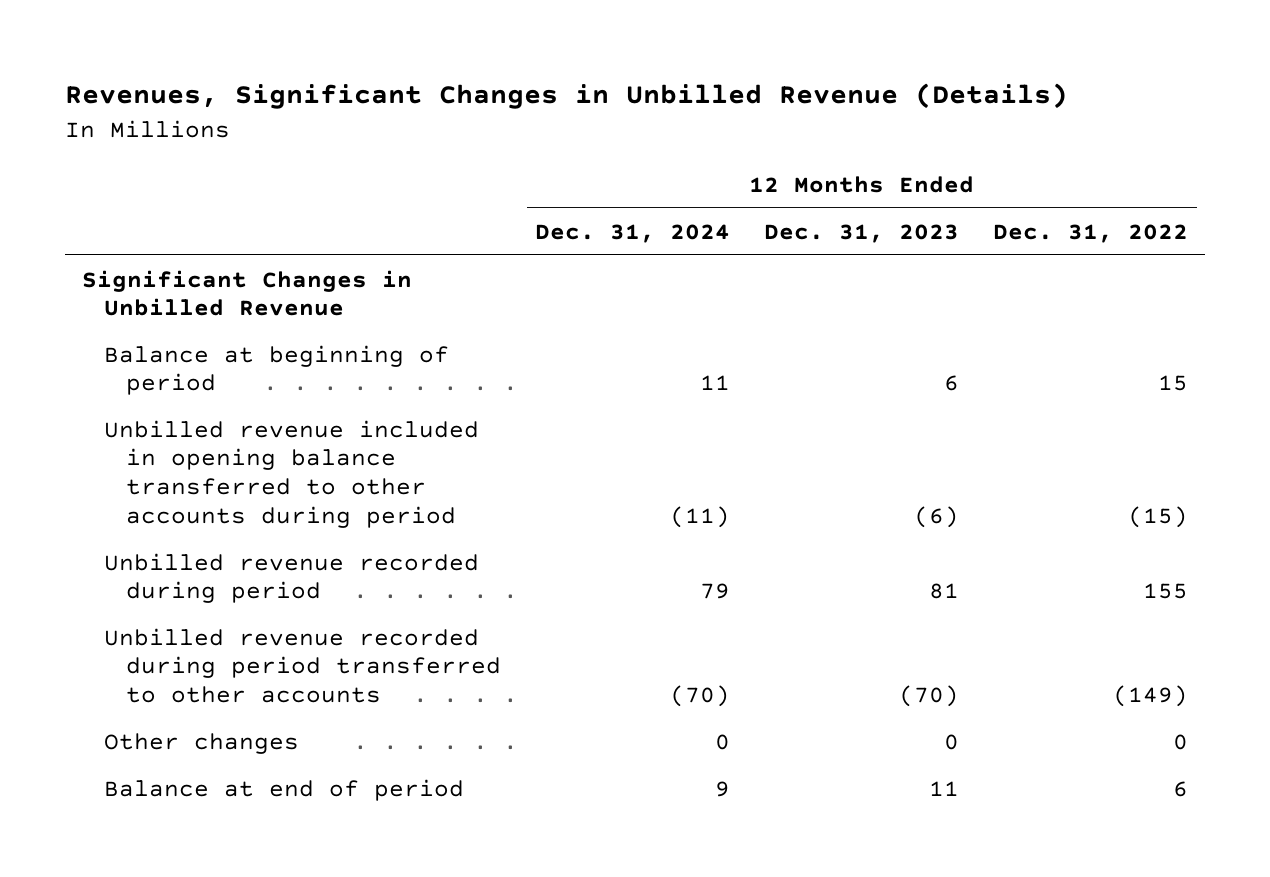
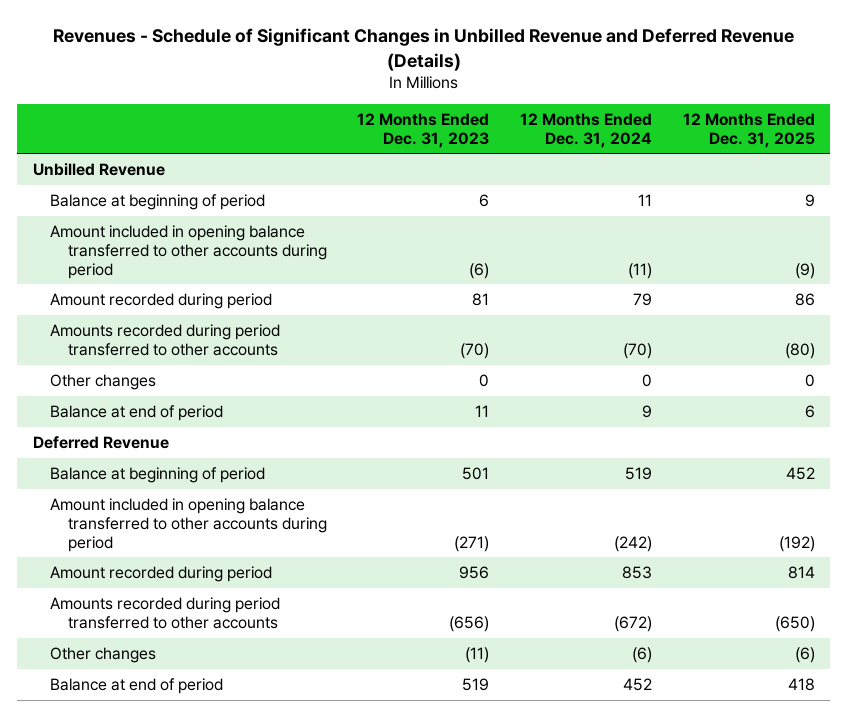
[64,83,1068,110] Revenues, Significant Changes in Unbilled Revenue (Details) -> [52,28,794,71] Revenues - Schedule of Significant Changes in Unbilled Revenue and Deferred Revenue (Details)
[993,223,1189,243] Dec. 31, 2022 -> none
none -> [682,112,815,148] 12 Months Ended Dec. 31, 2025
[81,269,412,317] Significant Changes in Unbilled Revenue -> none
none -> [32,162,165,176] Unbilled Revenue
[104,419,480,529] Unbilled revenue included in opening balance transferred to other accounts during period -> [50,224,327,279] Amount included in opening balance transferred to other accounts during period
[104,552,480,604] Unbilled revenue recorded during period -> [50,292,273,309] Amount recorded during period
[104,627,502,704] Unbilled revenue recorded during period transferred to other accounts -> [50,323,281,356] Amounts recorded during period transferred to other accounts
none -> [32,435,169,449] Deferred Revenue
none -> [50,466,266,483] Balance at beginning of period
none -> [50,497,327,552] Amount included in opening balance transferred to other accounts during period
none -> [50,565,273,582] Amount recorded during period
none -> [50,596,281,629] Amounts recorded during period transferred to other accounts
none -> [50,646,157,663] Other changes
none -> [50,677,224,694] Balance at end of period

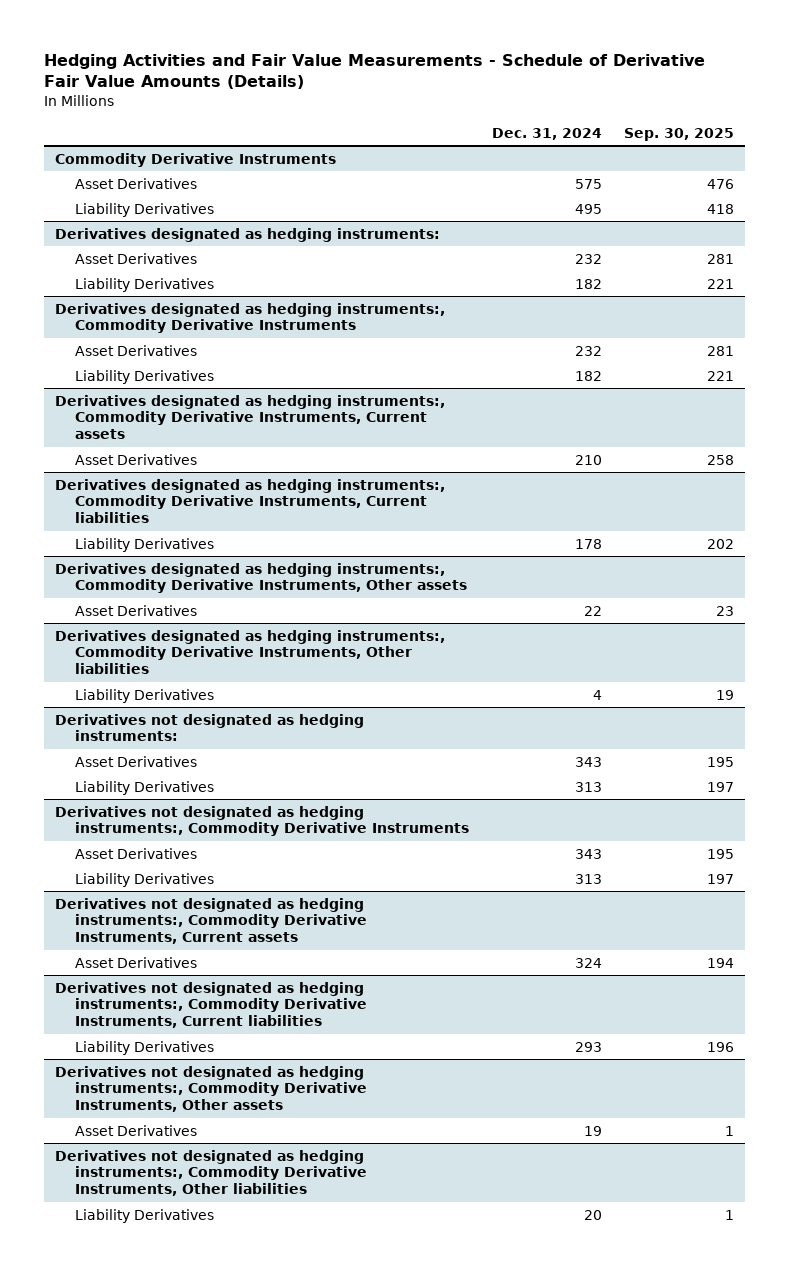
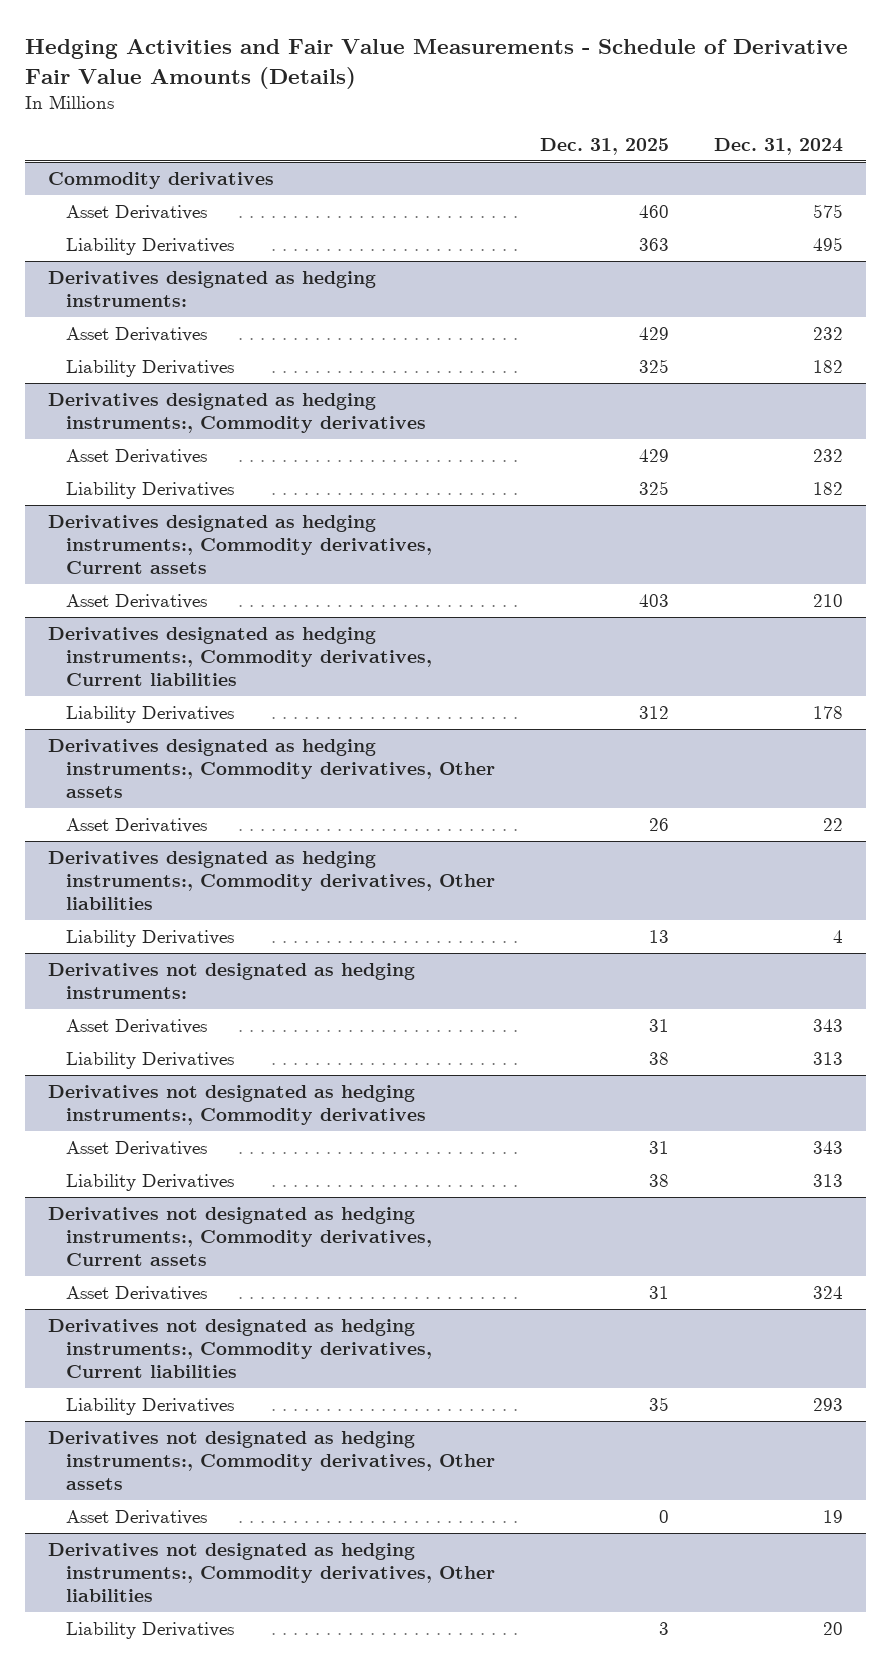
[623,127,734,141] Sep. 30, 2025 -> none
none -> [540,137,670,155] Dec. 31, 2025
[55,152,337,167] Commodity Derivative Instruments -> [47,171,274,189] Commodity derivatives
[55,302,446,334] Derivatives designated as hedging instruments:, Commodity Derivative Instruments -> [47,392,427,434] Derivatives designated as hedging instruments:, Commodity derivatives
[55,394,446,439] Derivatives designated as hedging instruments:, Commodity Derivative Instruments, Current assets -> [47,514,433,575] Derivatives designated as hedging instruments:, Commodity derivatives, Current assets
[55,478,446,523] Derivatives designated as hedging instruments:, Commodity Derivative Instruments, Current liabilities -> [47,626,433,687] Derivatives designated as hedging instruments:, Commodity derivatives, Current liabilities
[55,562,468,594] Derivatives designated as hedging instruments:, Commodity Derivative Instruments, Other assets -> [47,738,496,799] Derivatives designated as hedging instruments:, Commodity derivatives, Other assets
[55,629,446,674] Derivatives designated as hedging instruments:, Commodity Derivative Instruments, Other liabilities -> [47,850,496,911] Derivatives designated as hedging instruments:, Commodity derivatives, Other liabilities
[55,805,470,837] Derivatives not designated as hedging instruments:, Commodity Derivative Instruments -> [47,1084,427,1126] Derivatives not designated as hedging instruments:, Commodity derivatives
[55,897,368,944] Derivatives not designated as hedging instruments:, Commodity Derivative Instruments, Current assets -> [47,1206,433,1267] Derivatives not designated as hedging instruments:, Commodity derivatives, Current assets
[55,981,368,1028] Derivatives not designated as hedging instruments:, Commodity Derivative Instruments, Current liabilities -> [47,1318,433,1379] Derivatives not designated as hedging instruments:, Commodity derivatives, Current liabilities
[55,1065,368,1112] Derivatives not designated as hedging instruments:, Commodity Derivative Instruments, Other assets -> [47,1430,496,1491] Derivatives not designated as hedging instruments:, Commodity derivatives, Other assets
[55,1149,368,1196] Derivatives not designated as hedging instruments:, Commodity Derivative Instruments, Other liabilities -> [47,1542,496,1603] Derivatives not designated as hedging instruments:, Commodity derivatives, Other liabilities

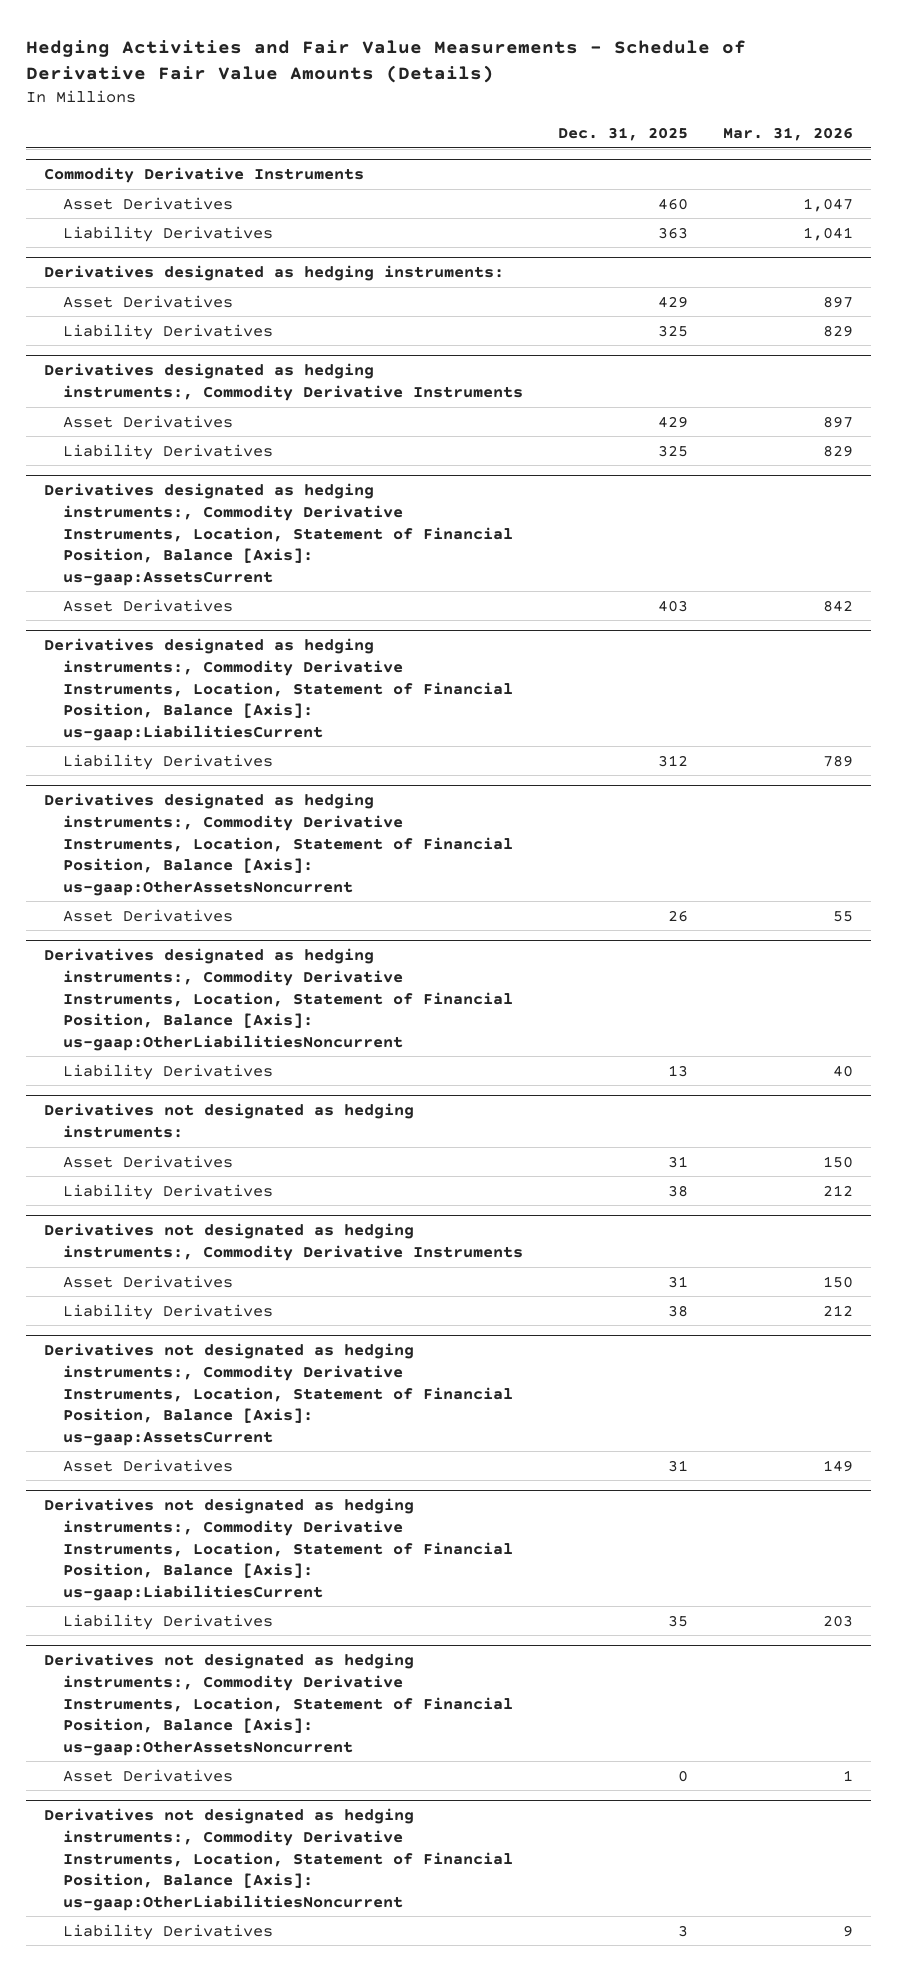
[714,137,844,155] Dec. 31, 2024 -> none
none -> [723,127,854,142] Mar. 31, 2026
[47,171,274,189] Commodity derivatives -> [43,167,364,184] Commodity Derivative Instruments
[47,392,427,434] Derivatives designated as hedging instruments:, Commodity derivatives -> [43,363,524,402] Derivatives designated as hedging instruments:, Commodity Derivative Instruments
[47,514,433,575] Derivatives designated as hedging instruments:, Commodity derivatives, Current assets -> none
none -> [43,483,514,586] Derivatives designated as hedging instruments:, Commodity Derivative Instruments, Location, Statement of Financial Position, Balance [Axis]: us-gaap:AssetsCurrent
[47,626,433,687] Derivatives designated as hedging instruments:, Commodity derivatives, Current liabilities -> none
none -> [43,638,514,741] Derivatives designated as hedging instruments:, Commodity Derivative Instruments, Location, Statement of Financial Position, Balance [Axis]: us-gaap:LiabilitiesCurrent
[47,738,496,799] Derivatives designated as hedging instruments:, Commodity derivatives, Other assets -> none
none -> [43,793,514,896] Derivatives designated as hedging instruments:, Commodity Derivative Instruments, Location, Statement of Financial Position, Balance [Axis]: us-gaap:OtherAssetsNoncurrent
[47,850,496,911] Derivatives designated as hedging instruments:, Commodity derivatives, Other liabilities -> none
none -> [43,948,514,1051] Derivatives designated as hedging instruments:, Commodity Derivative Instruments, Location, Statement of Financial Position, Balance [Axis]: us-gaap:OtherLiabilitiesNoncurrent
[47,1084,427,1126] Derivatives not designated as hedging instruments:, Commodity derivatives -> [43,1223,524,1262] Derivatives not designated as hedging instruments:, Commodity Derivative Instruments
[47,1206,433,1267] Derivatives not designated as hedging instruments:, Commodity derivatives, Current assets -> none
none -> [43,1343,514,1446] Derivatives not designated as hedging instruments:, Commodity Derivative Instruments, Location, Statement of Financial Position, Balance [Axis]: us-gaap:AssetsCurrent
[47,1318,433,1379] Derivatives not designated as hedging instruments:, Commodity derivatives, Current liabilities -> none
none -> [43,1498,514,1601] Derivatives not designated as hedging instruments:, Commodity Derivative Instruments, Location, Statement of Financial Position, Balance [Axis]: us-gaap:LiabilitiesCurrent
[47,1430,496,1491] Derivatives not designated as hedging instruments:, Commodity derivatives, Other assets -> none
none -> [43,1653,514,1756] Derivatives not designated as hedging instruments:, Commodity Derivative Instruments, Location, Statement of Financial Position, Balance [Axis]: us-gaap:OtherAssetsNoncurrent
[47,1542,496,1603] Derivatives not designated as hedging instruments:, Commodity derivatives, Other liabilities -> none
none -> [43,1808,514,1911] Derivatives not designated as hedging instruments:, Commodity Derivative Instruments, Location, Statement of Financial Position, Balance [Axis]: us-gaap:OtherLiabilitiesNoncurrent

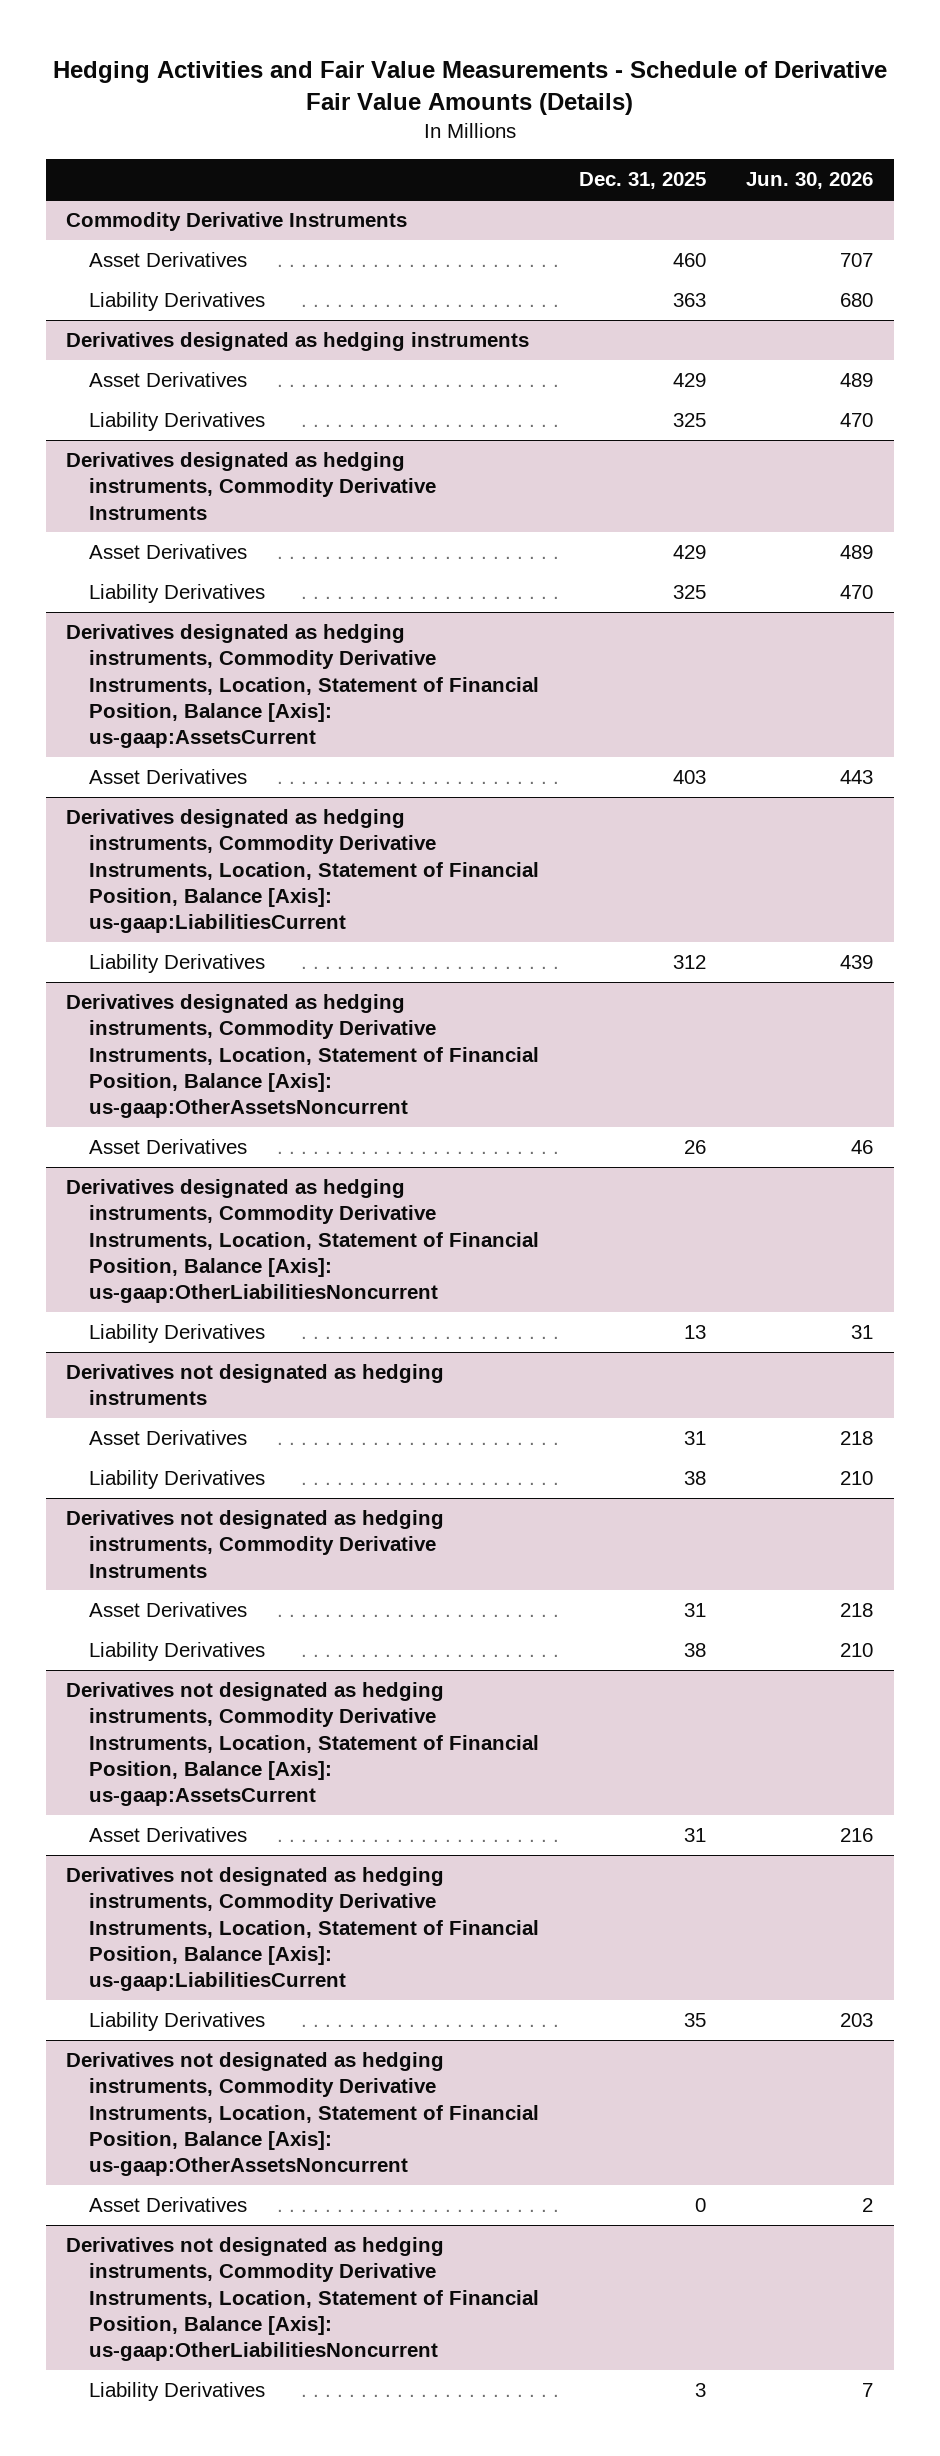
[723,127,854,142] Mar. 31, 2026 -> none
none -> [746,172,874,190] Jun. 30, 2026
[43,265,504,282] Derivatives designated as hedging instruments: -> [66,332,530,352] Derivatives designated as hedging instruments
[43,363,524,402] Derivatives designated as hedging instruments:, Commodity Derivative Instruments -> [66,452,436,520] Derivatives designated as hedging instruments, Commodity Derivative Instruments
[43,483,514,586] Derivatives designated as hedging instruments:, Commodity Derivative Instruments, Location, Statement of Financial Position, Balance [Axis]: us-gaap:AssetsCurrent -> [66,624,539,748] Derivatives designated as hedging instruments, Commodity Derivative Instruments, Location, Statement of Financial Position, Balance [Axis]: us-gaap:AssetsCurrent
[43,638,514,741] Derivatives designated as hedging instruments:, Commodity Derivative Instruments, Location, Statement of Financial Position, Balance [Axis]: us-gaap:LiabilitiesCurrent -> [66,809,539,933] Derivatives designated as hedging instruments, Commodity Derivative Instruments, Location, Statement of Financial Position, Balance [Axis]: us-gaap:LiabilitiesCurrent
[43,793,514,896] Derivatives designated as hedging instruments:, Commodity Derivative Instruments, Location, Statement of Financial Position, Balance [Axis]: us-gaap:OtherAssetsNoncurrent -> [66,994,539,1118] Derivatives designated as hedging instruments, Commodity Derivative Instruments, Location, Statement of Financial Position, Balance [Axis]: us-gaap:OtherAssetsNoncurrent
[43,948,514,1051] Derivatives designated as hedging instruments:, Commodity Derivative Instruments, Location, Statement of Financial Position, Balance [Axis]: us-gaap:OtherLiabilitiesNoncurrent -> [66,1179,539,1303] Derivatives designated as hedging instruments, Commodity Derivative Instruments, Location, Statement of Financial Position, Balance [Axis]: us-gaap:OtherLiabilitiesNoncurrent
[43,1103,414,1139] Derivatives not designated as hedging instruments: -> [66,1364,445,1406] Derivatives not designated as hedging instruments
[43,1223,524,1262] Derivatives not designated as hedging instruments:, Commodity Derivative Instruments -> [66,1510,445,1578] Derivatives not designated as hedging instruments, Commodity Derivative Instruments
[43,1343,514,1446] Derivatives not designated as hedging instruments:, Commodity Derivative Instruments, Location, Statement of Financial Position, Balance [Axis]: us-gaap:AssetsCurrent -> [66,1682,539,1806] Derivatives not designated as hedging instruments, Commodity Derivative Instruments, Location, Statement of Financial Position, Balance [Axis]: us-gaap:AssetsCurrent
[43,1498,514,1601] Derivatives not designated as hedging instruments:, Commodity Derivative Instruments, Location, Statement of Financial Position, Balance [Axis]: us-gaap:LiabilitiesCurrent -> [66,1867,539,1991] Derivatives not designated as hedging instruments, Commodity Derivative Instruments, Location, Statement of Financial Position, Balance [Axis]: us-gaap:LiabilitiesCurrent
[43,1653,514,1756] Derivatives not designated as hedging instruments:, Commodity Derivative Instruments, Location, Statement of Financial Position, Balance [Axis]: us-gaap:OtherAssetsNoncurrent -> [66,2052,539,2176] Derivatives not designated as hedging instruments, Commodity Derivative Instruments, Location, Statement of Financial Position, Balance [Axis]: us-gaap:OtherAssetsNoncurrent
[43,1808,514,1911] Derivatives not designated as hedging instruments:, Commodity Derivative Instruments, Location, Statement of Financial Position, Balance [Axis]: us-gaap:OtherLiabilitiesNoncurrent -> [66,2237,539,2361] Derivatives not designated as hedging instruments, Commodity Derivative Instruments, Location, Statement of Financial Position, Balance [Axis]: us-gaap:OtherLiabilitiesNoncurrent

